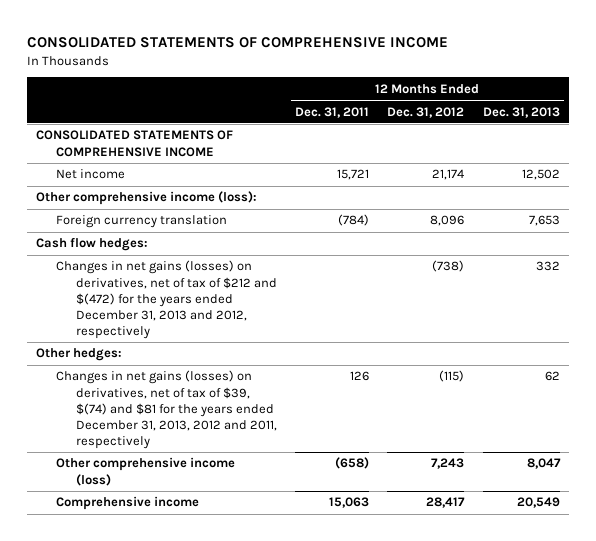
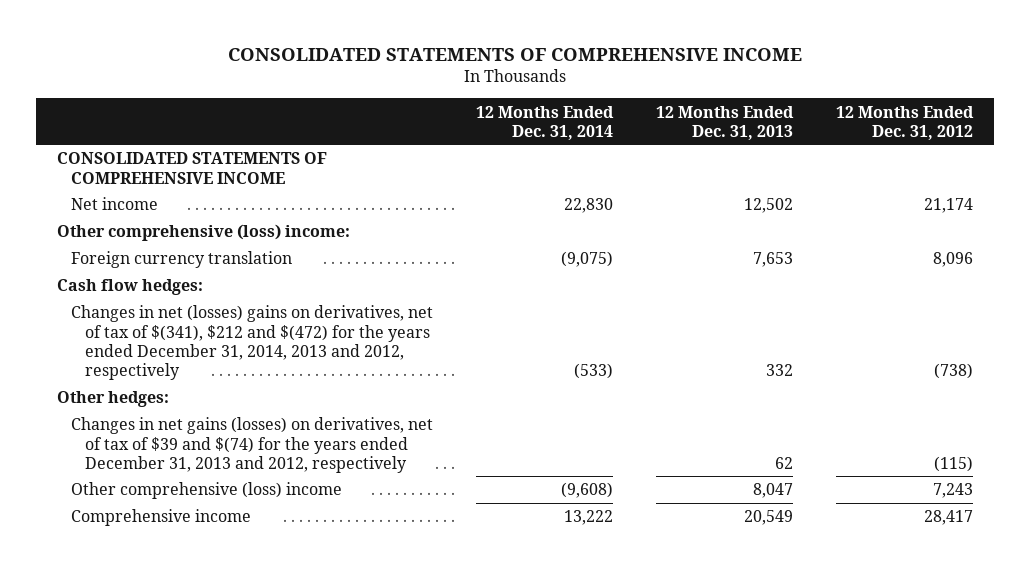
[295,106,370,118] Dec. 31, 2011 -> none
none -> [475,105,614,140] 12 Months Ended Dec. 31, 2014
[36,191,258,206] Other comprehensive income (loss): -> [57,224,351,242] Other comprehensive (loss) income:
[56,260,277,339] Changes in net gains (losses) on derivatives, net of tax of $212 and $(472) for the years ended December 31, 2013 and 2012, respectively -> [71,305,434,380] Changes in net (losses) gains on derivatives, net of tax of $(341), $212 and $(472) for the years ended December 31, 2014, 2013 and 2012, respectively
[56,370,277,449] Changes in net gains (losses) on derivatives, net of tax of $39, $(74) and $81 for the years ended December 31, 2013, 2012 and 2011, respectively -> [71,417,434,473] Changes in net gains (losses) on derivatives, net of tax of $39 and $(74) for the years ended December 31, 2013 and 2012, respectively
[56,457,236,486] Other comprehensive income (loss) -> [71,482,343,500] Other comprehensive (loss) income

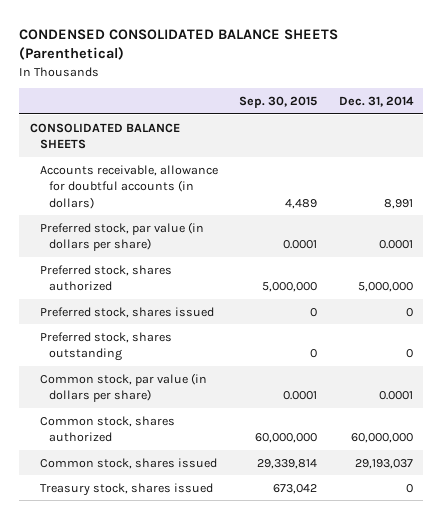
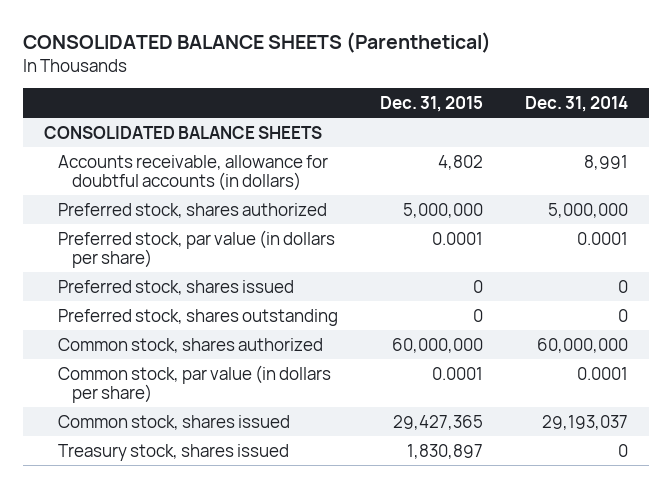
[18,28,338,61] CONDENSED CONSOLIDATED BALANCE SHEETS (Parenthetical) -> [22,31,491,53] CONSOLIDATED BALANCE SHEETS (Parenthetical)
[239,96,318,109] Sep. 30, 2015 -> none
none -> [380,96,484,113] Dec. 31, 2015
[39,221,204,252] Preferred stock, par value (in dollars per share) -> [58,229,336,268] Preferred stock, par value (in dollars per share)
[39,372,207,403] Common stock, par value (in dollars per share) -> [58,364,332,403] Common stock, par value (in dollars per share)

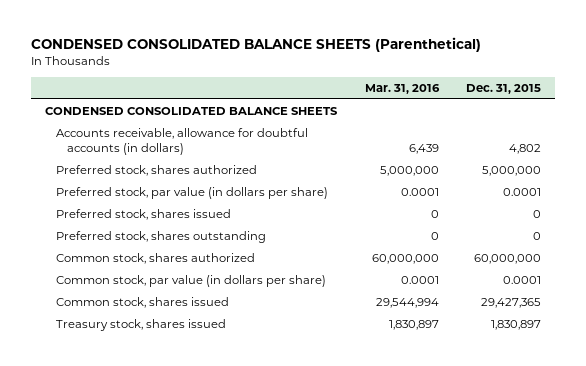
[22,31,491,53] CONSOLIDATED BALANCE SHEETS (Parenthetical) -> [31,37,482,53] CONDENSED CONSOLIDATED BALANCE SHEETS (Parenthetical)
[525,96,629,113] Dec. 31, 2014 -> none
none -> [364,83,440,94] Mar. 31, 2016
[43,125,322,139] CONSOLIDATED BALANCE SHEETS -> [44,107,338,116] CONDENSED CONSOLIDATED BALANCE SHEETS

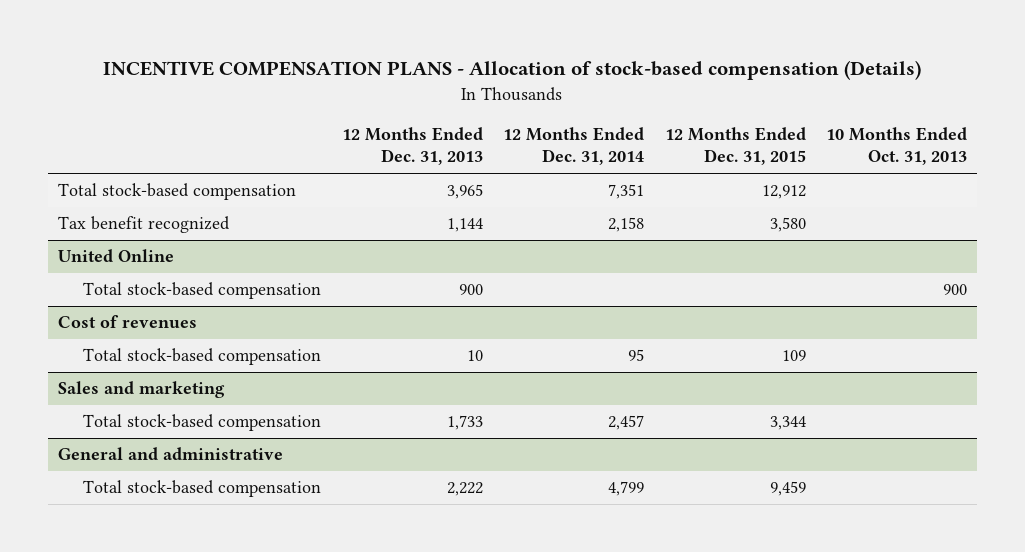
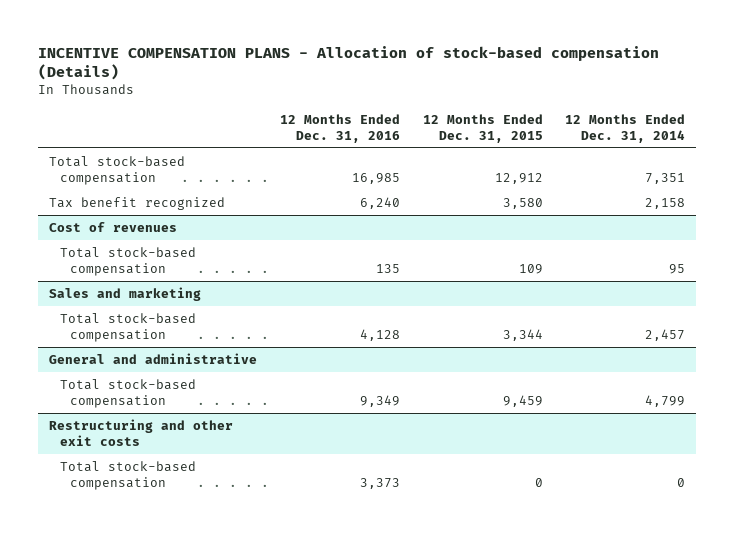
[341,126,483,166] 12 Months Ended Dec. 31, 2013 -> none
[825,126,967,166] 10 Months Ended Oct. 31, 2013 -> none
none -> [279,113,400,143] 12 Months Ended Dec. 31, 2016
[57,249,174,263] United Online -> none
[83,282,322,300] Total stock-based compensation -> none
none -> [49,418,234,446] Restructuring and other exit costs
none -> [59,460,196,490] Total stock-based compensation

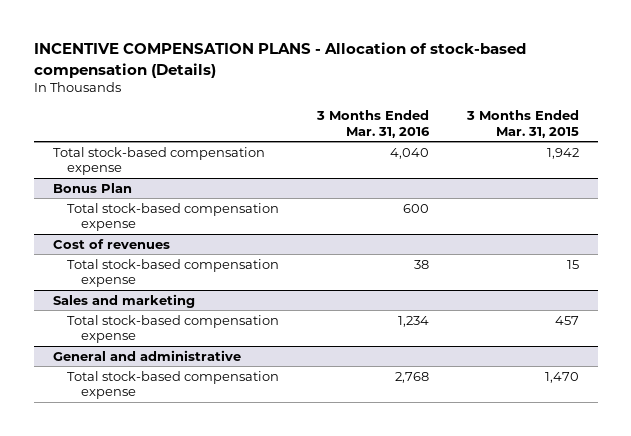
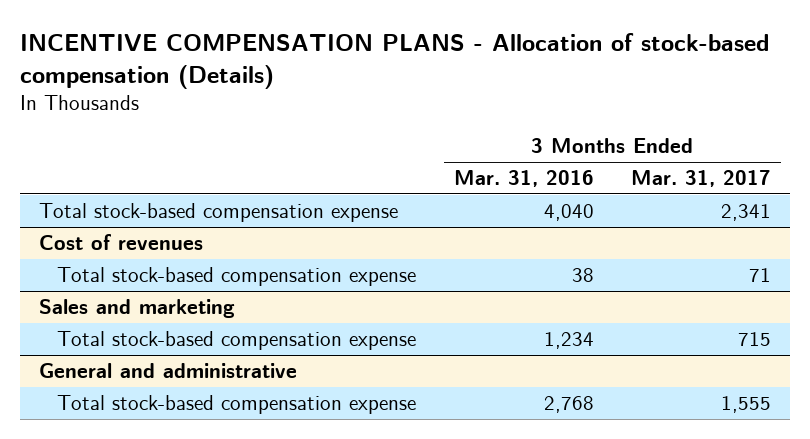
[465,110,579,138] 3 Months Ended Mar. 31, 2015 -> none
none -> [631,170,772,188] Mar. 31, 2017
[52,182,132,193] Bonus Plan -> none
[66,202,279,232] Total stock-based compensation expense -> none

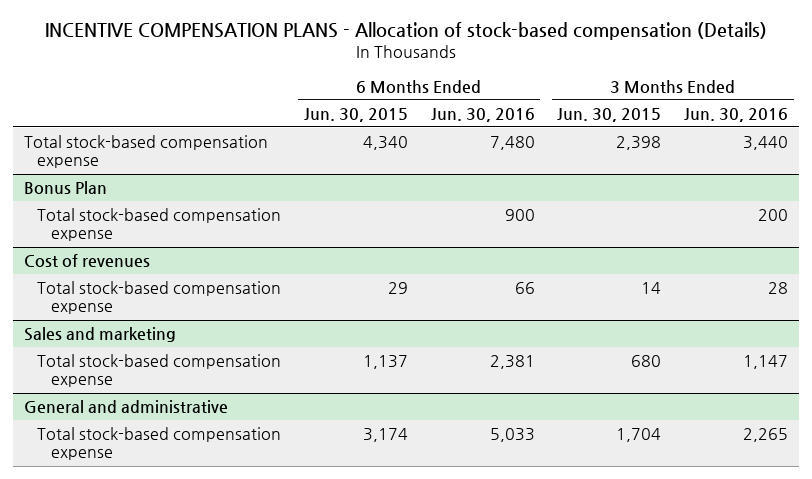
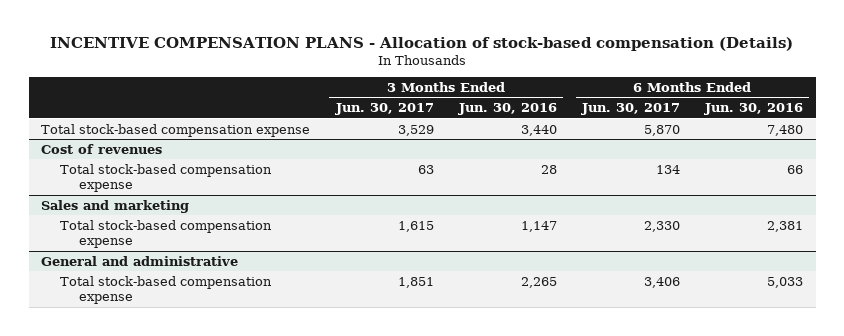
[303,107,408,122] Jun. 30, 2015 -> none
[557,107,662,122] Jun. 30, 2015 -> none
none -> [334,103,434,116] Jun. 30, 2017
none -> [580,103,680,116] Jun. 30, 2017
[23,180,107,194] Bonus Plan -> none
[37,207,282,242] Total stock-based compensation expense -> none

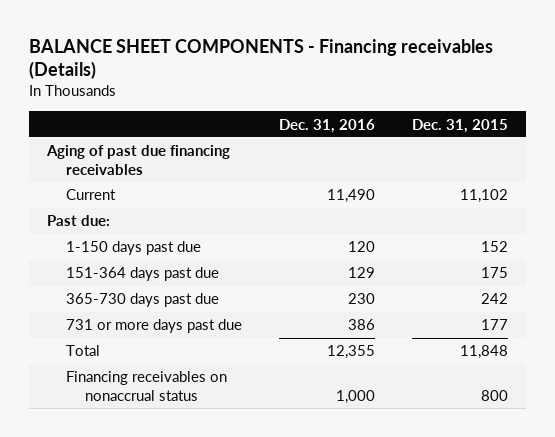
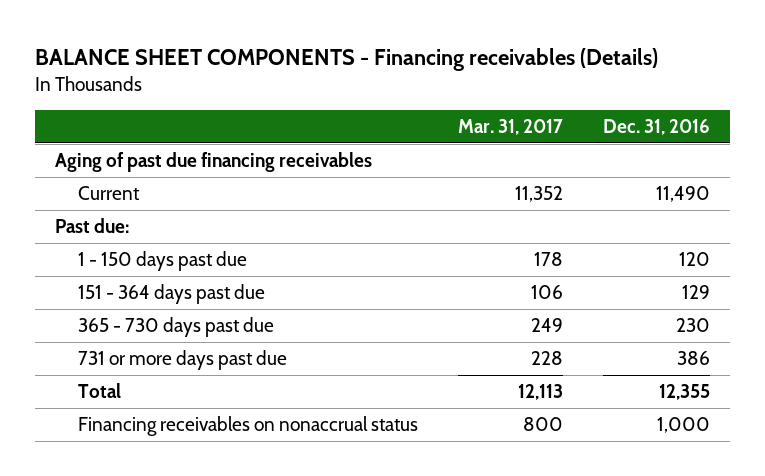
[411,118,508,133] Dec. 31, 2015 -> none
none -> [458,119,564,136] Mar. 31, 2017
[66,241,202,256] 1-150 days past due -> [78,251,248,272] 1 - 150 days past due
[66,267,220,282] 151-364 days past due -> [78,284,266,305] 151 - 364 days past due
[66,293,220,308] 365-730 days past due -> [78,317,275,338] 365 - 730 days past due

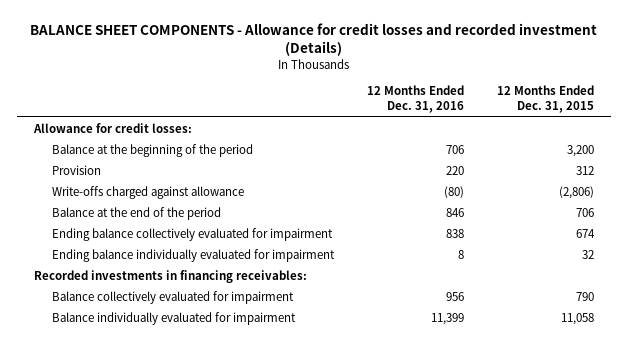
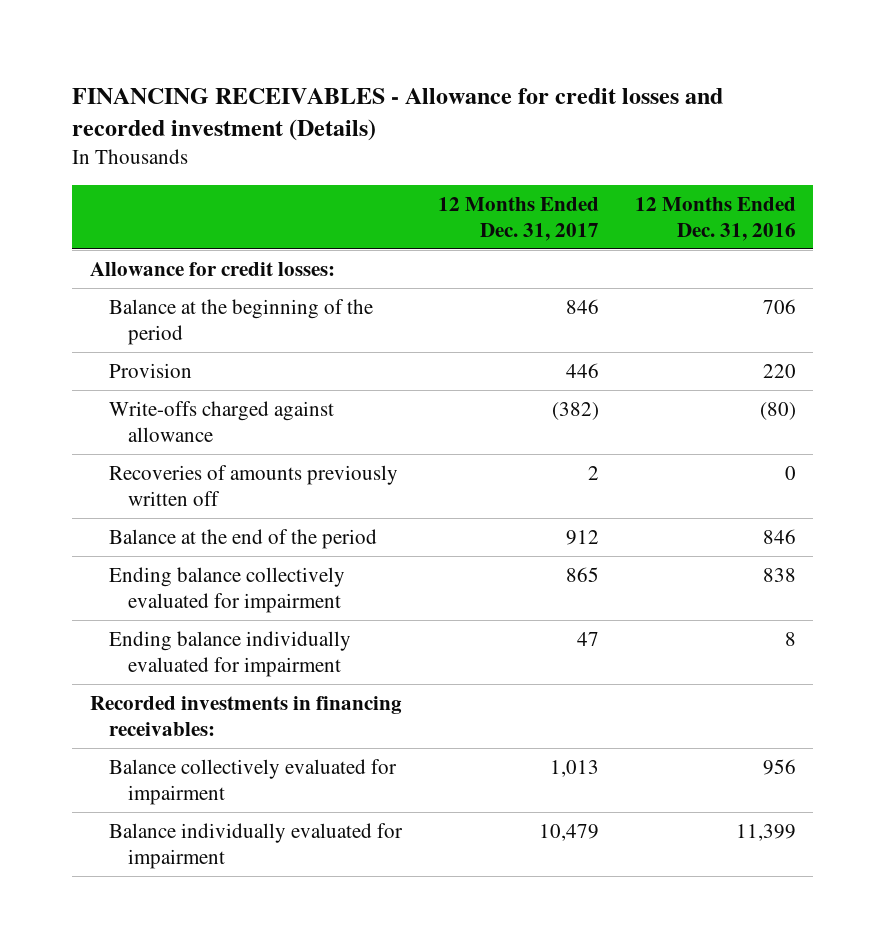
[29,23,597,57] BALANCE SHEET COMPONENTS - Allowance for credit losses and recorded investment (Details) -> [71,87,723,142] FINANCING RECEIVABLES - Allowance for credit losses and recorded investment (Details)
[497,85,595,114] 12 Months Ended Dec. 31, 2015 -> none
none -> [437,196,599,241] 12 Months Ended Dec. 31, 2017
none -> [108,464,398,506] Recoveries of amounts previously written off

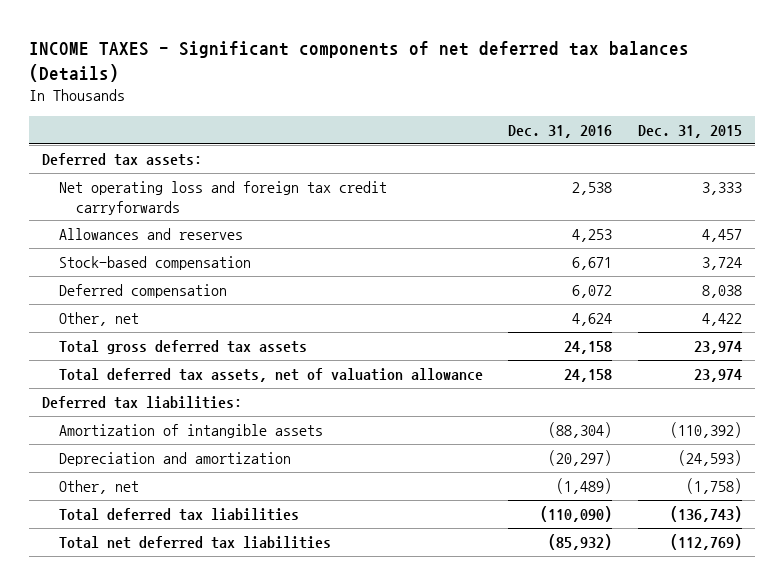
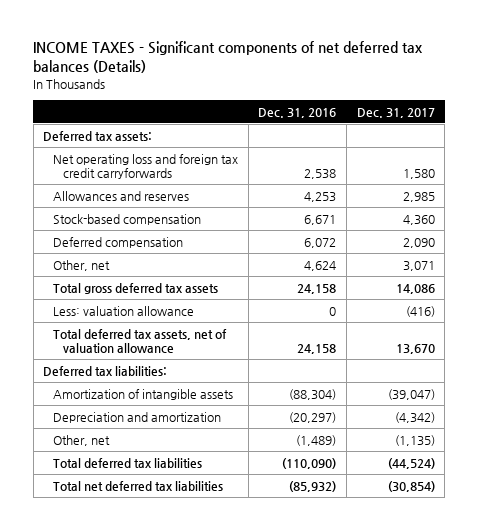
[638,125,743,139] Dec. 31, 2015 -> none
none -> [356,107,435,118] Dec. 31, 2017
none -> [53,305,195,316] Less: valuation allowance

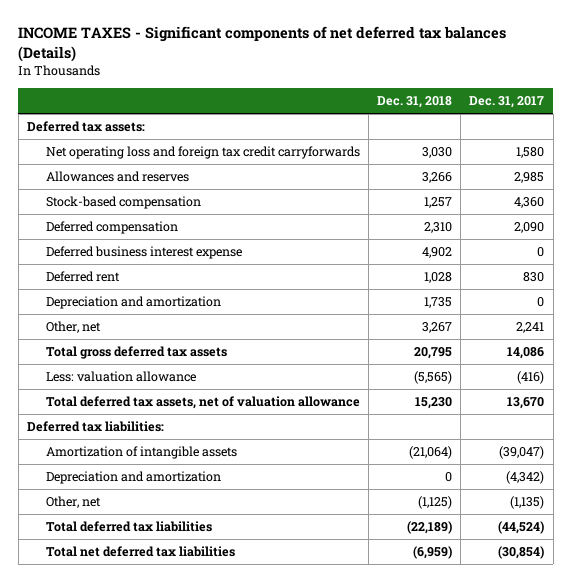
[258,107,337,118] Dec. 31, 2016 -> none
none -> [377,95,453,108] Dec. 31, 2018
none -> [46,246,243,260] Deferred business interest expense
none -> [46,271,121,283] Deferred rent
none -> [46,296,222,310] Depreciation and amortization
[402,260,435,271] 3,071 -> [516,322,545,334] 2,241

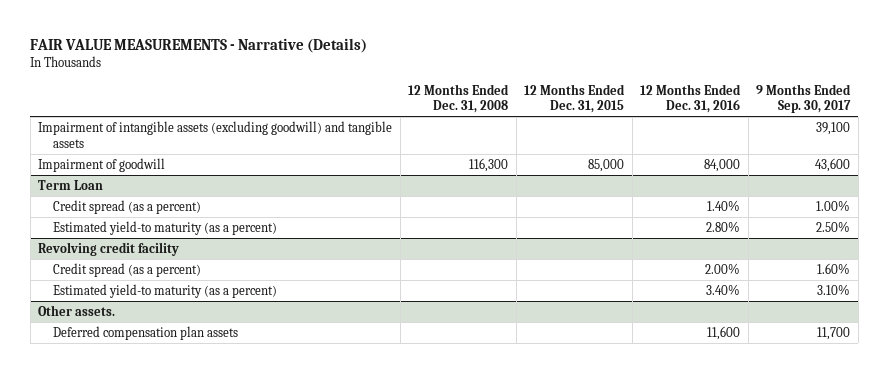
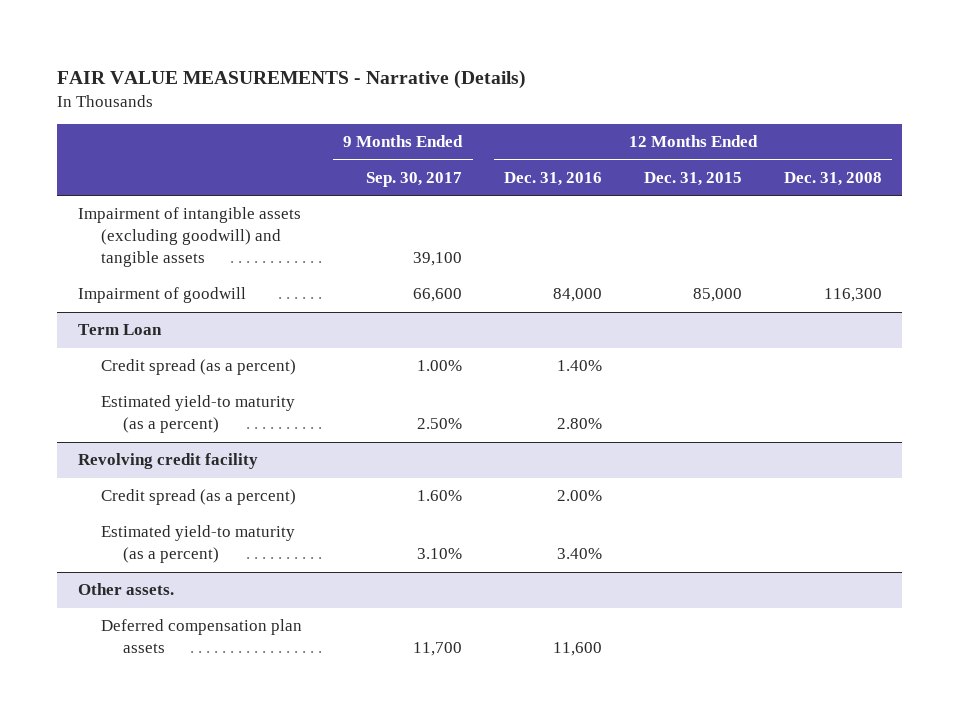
[815,157,851,172] 43,600 -> [413,288,463,303] 66,600

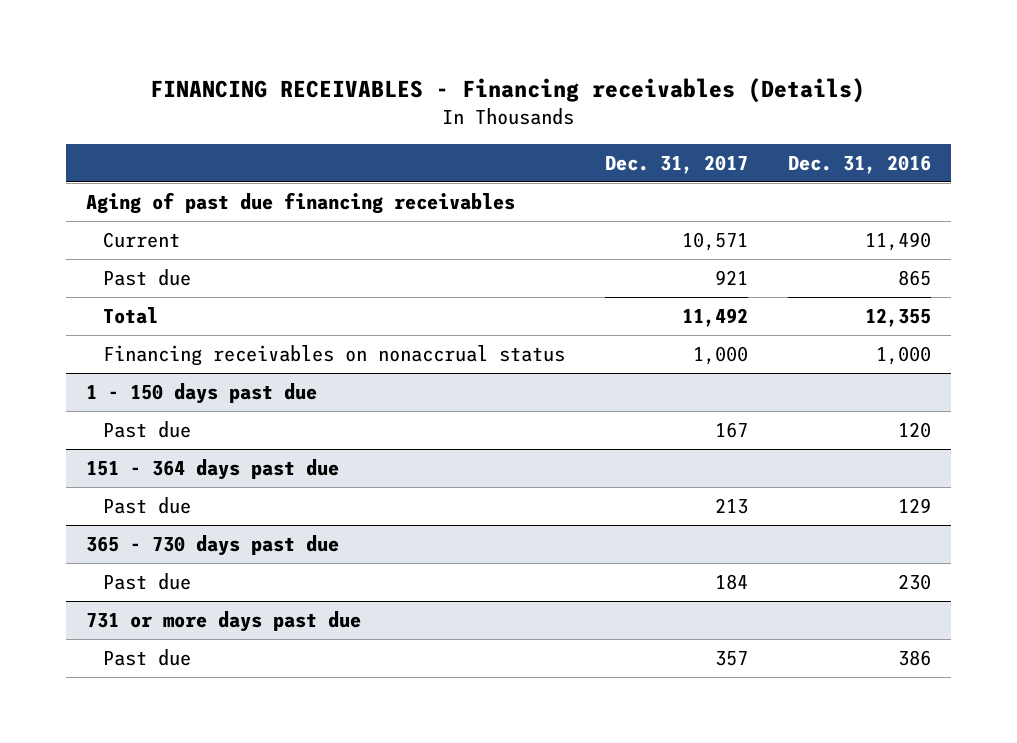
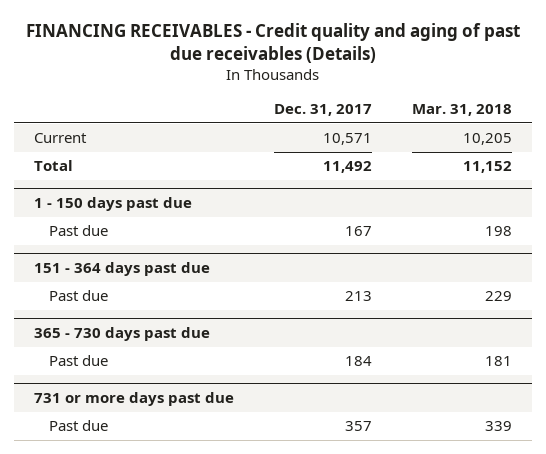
[150,78,866,104] FINANCING RECEIVABLES - Financing receivables (Details) -> [25,23,520,64] FINANCING RECEIVABLES - Credit quality and aging of past due receivables (Details)
[787,155,931,175] Dec. 31, 2016 -> none
none -> [411,104,512,117] Mar. 31, 2018
[85,191,515,214] Aging of past due financing receivables -> none
[103,268,192,286] Past due -> none
[103,344,566,366] Financing receivables on nonaccrual status -> none

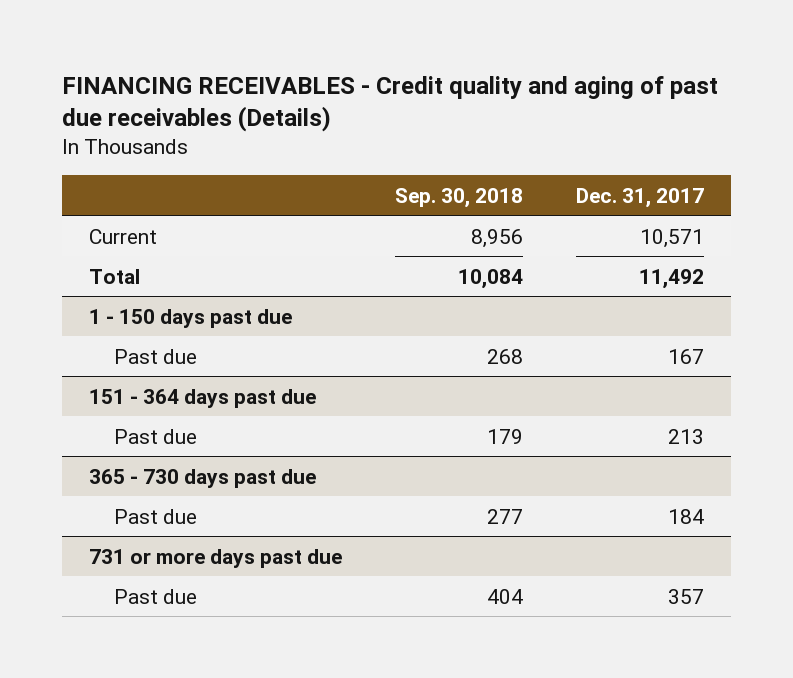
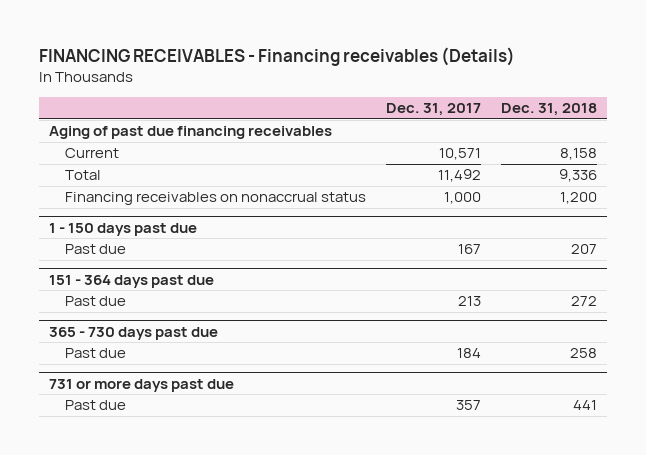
[61,76,718,133] FINANCING RECEIVABLES - Credit quality and aging of past due receivables (Details) -> [38,46,515,66] FINANCING RECEIVABLES - Financing receivables (Details)
[394,187,523,208] Sep. 30, 2018 -> none
none -> [500,103,597,117] Dec. 31, 2018
none -> [48,126,332,140] Aging of past due financing receivables
none -> [65,192,367,206] Financing receivables on nonaccrual status

